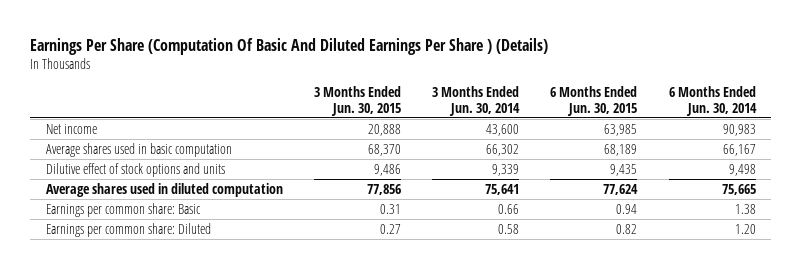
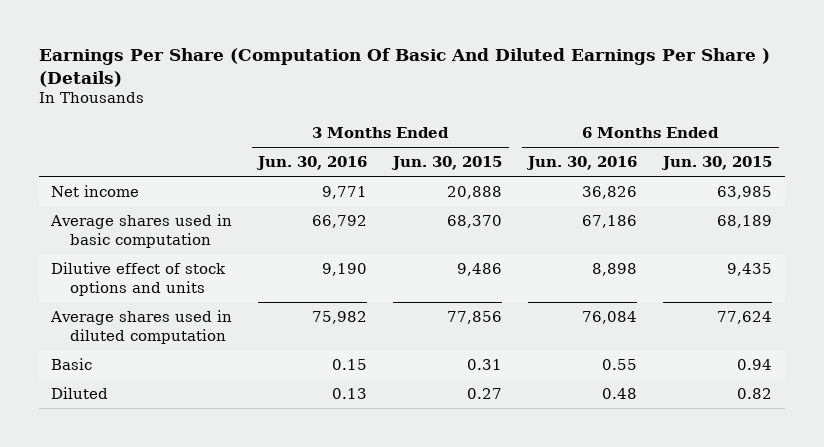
[432,86,521,116] 3 Months Ended Jun. 30, 2014 -> none
[668,86,757,116] 6 Months Ended Jun. 30, 2014 -> none
none -> [256,156,368,171] Jun. 30, 2016
none -> [526,156,638,171] Jun. 30, 2016
[45,202,201,217] Earnings per common share: Basic -> [51,357,93,370] Basic
[45,222,211,237] Earnings per common share: Diluted -> [51,386,109,399] Diluted

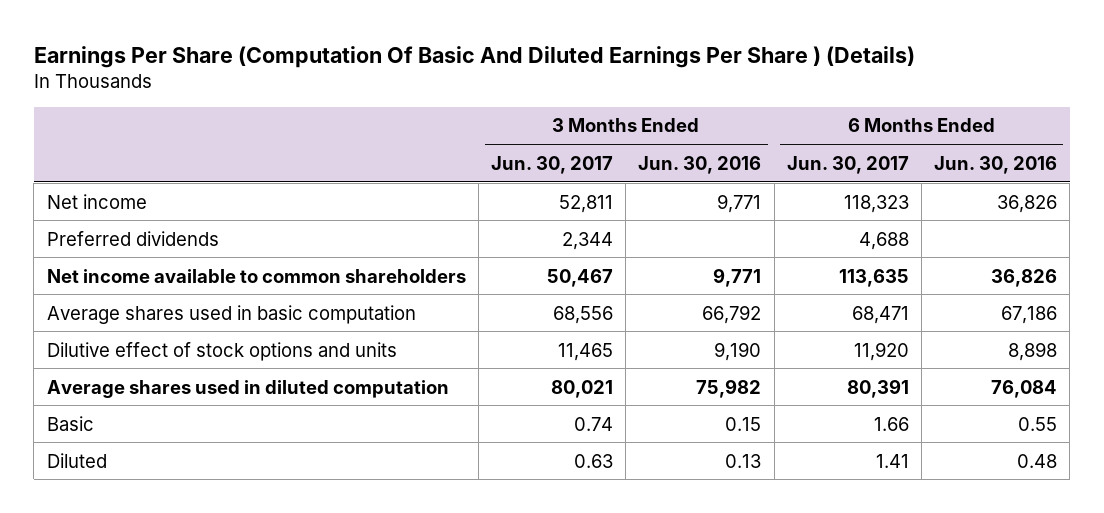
[391,156,503,171] Jun. 30, 2015 -> none
[661,156,773,171] Jun. 30, 2015 -> none
none -> [491,155,614,174] Jun. 30, 2017
none -> [786,155,909,174] Jun. 30, 2017
none -> [46,230,219,246] Preferred dividends
none -> [46,268,466,283] Net income available to common shareholders

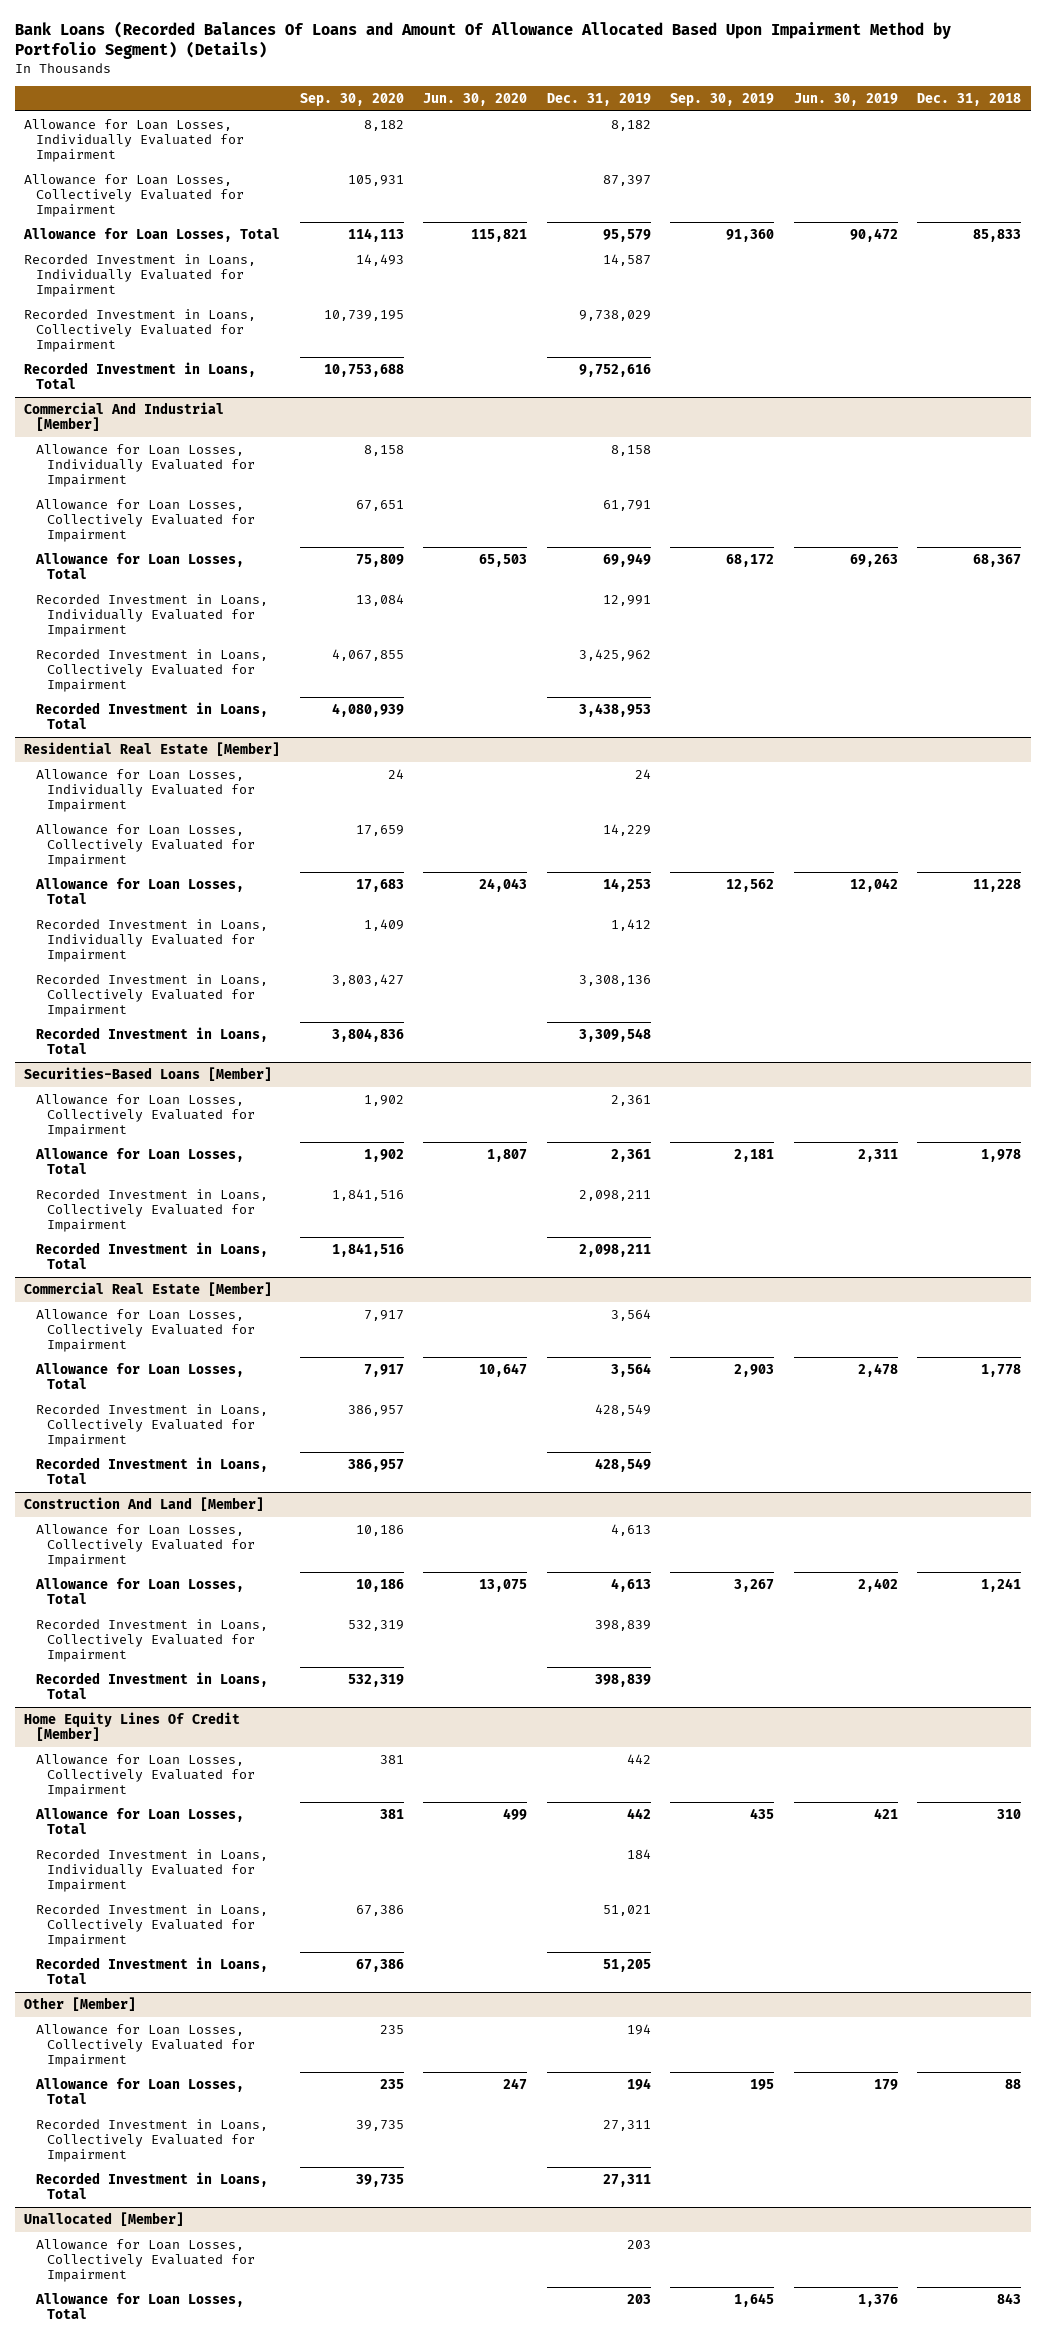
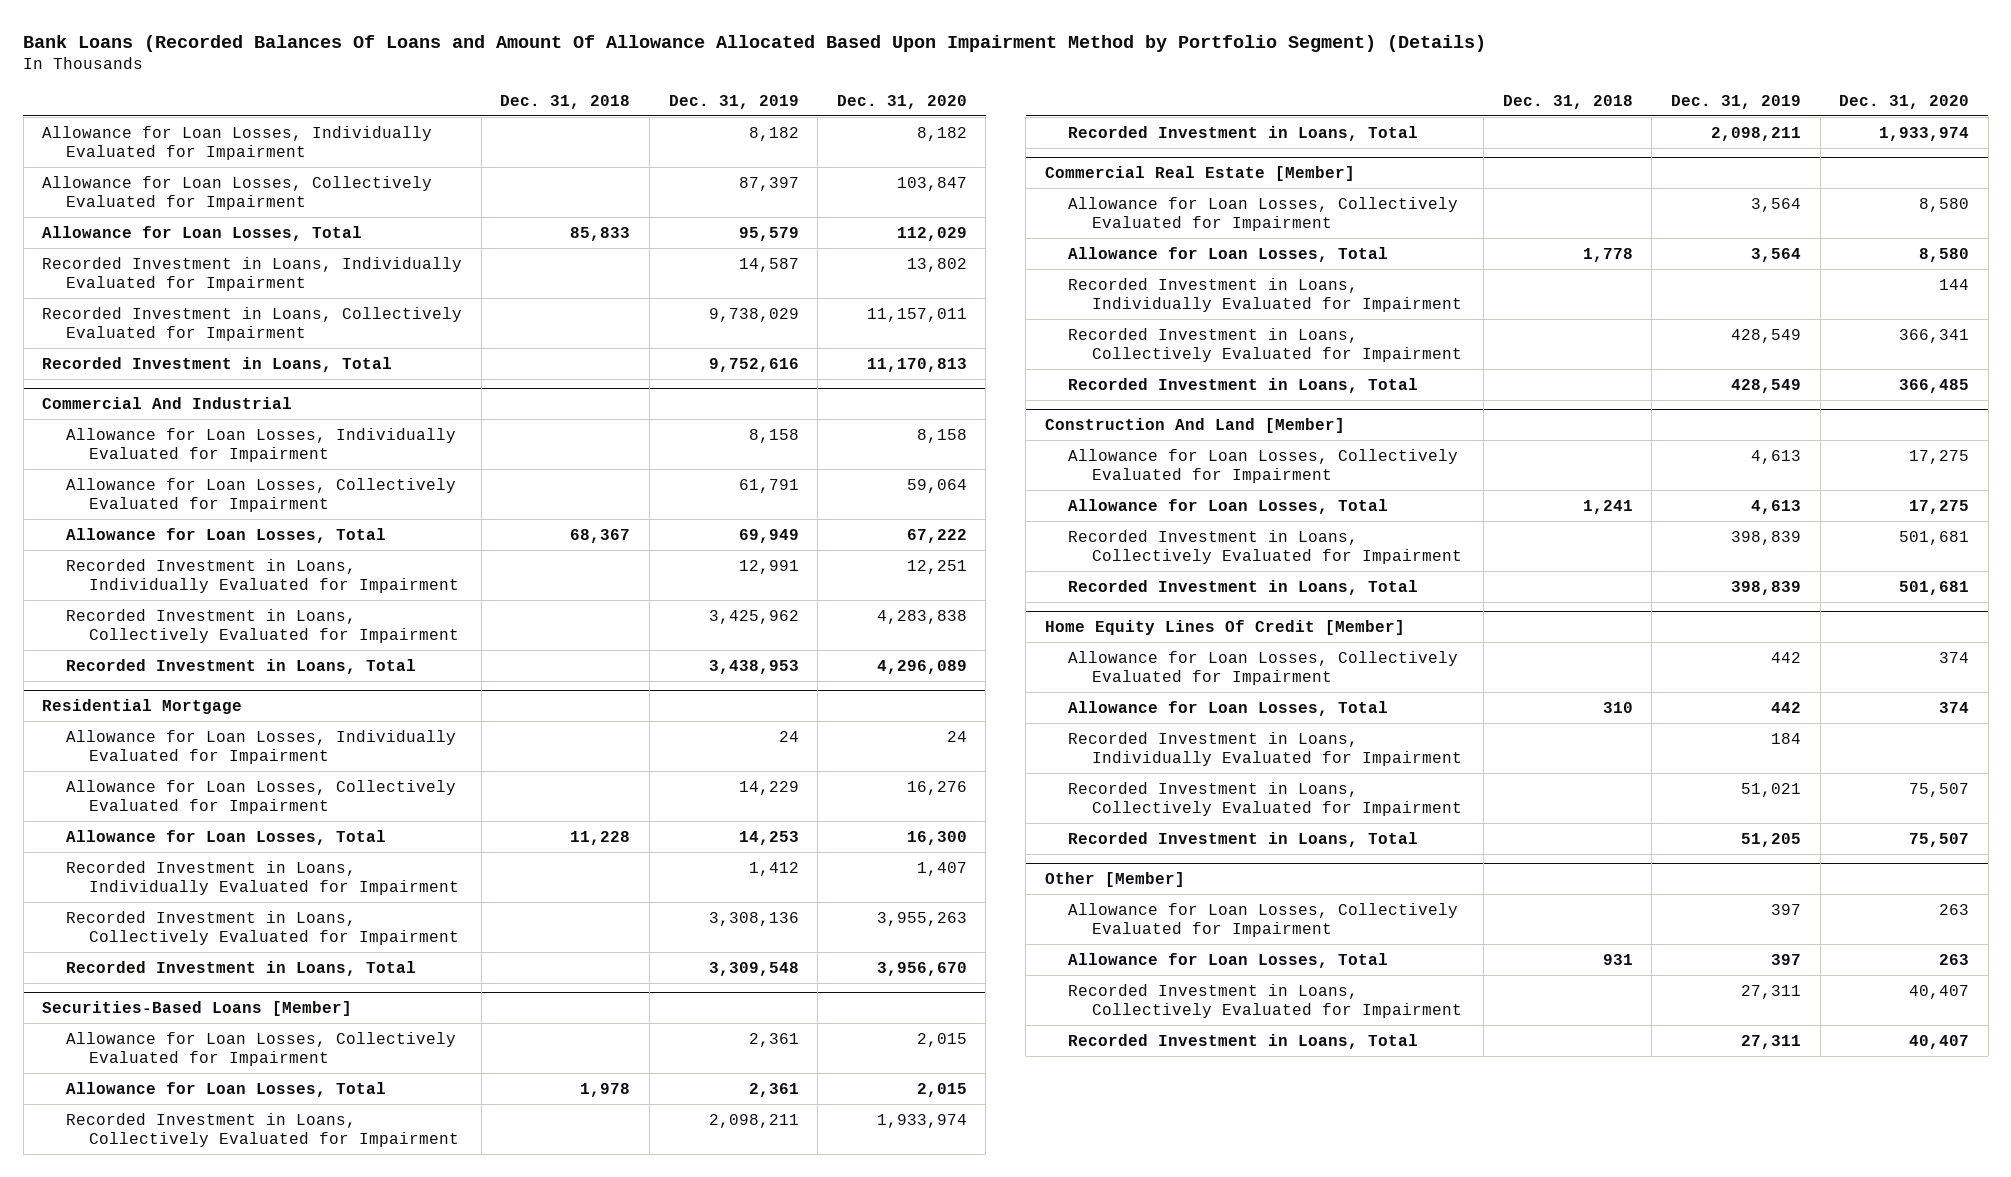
[299,92,404,106] Sep. 30, 2020 -> none
[423,92,528,106] Jun. 30, 2020 -> none
[670,92,775,106] Sep. 30, 2019 -> none
[793,92,898,106] Jun. 30, 2019 -> none
none -> [836,94,967,109] Dec. 31, 2020
[24,401,225,432] Commercial And Industrial [Member] -> [42,397,293,410] Commercial And Industrial
[24,741,281,756] Residential Real Estate [Member] -> [42,699,243,715] Residential Mortgage
none -> [1068,277,1462,313] Recorded Investment in Loans, Individually Evaluated for Impairment
[626,2023,651,2035] 194 -> [1770,903,1801,915] 397
[626,2077,651,2090] 194 -> [1770,953,1801,965] 397
[1005,2078,1022,2089] 88 -> [1602,953,1633,965] 931
[24,2211,185,2226] Unallocated [Member] -> none
[35,2238,255,2283] Allowance for Loan Losses, Collectively Evaluated for Impairment -> none
[34,2292,244,2320] Allowance for Loan Losses, Total -> none

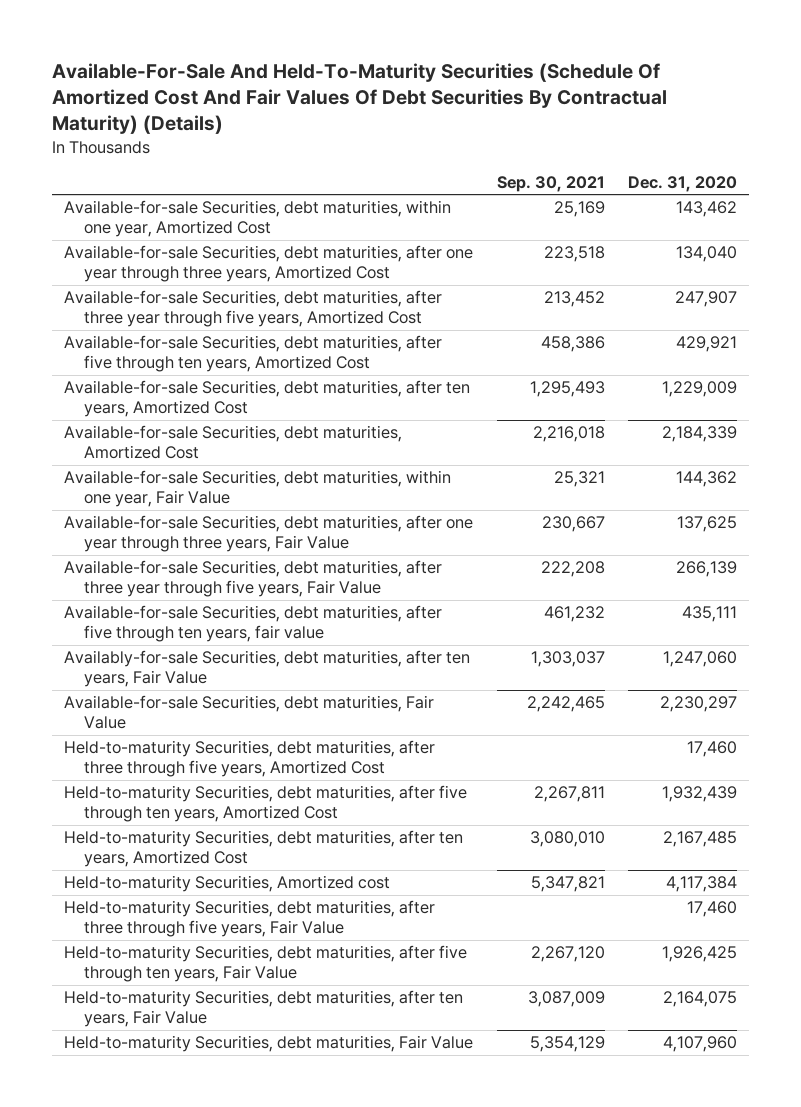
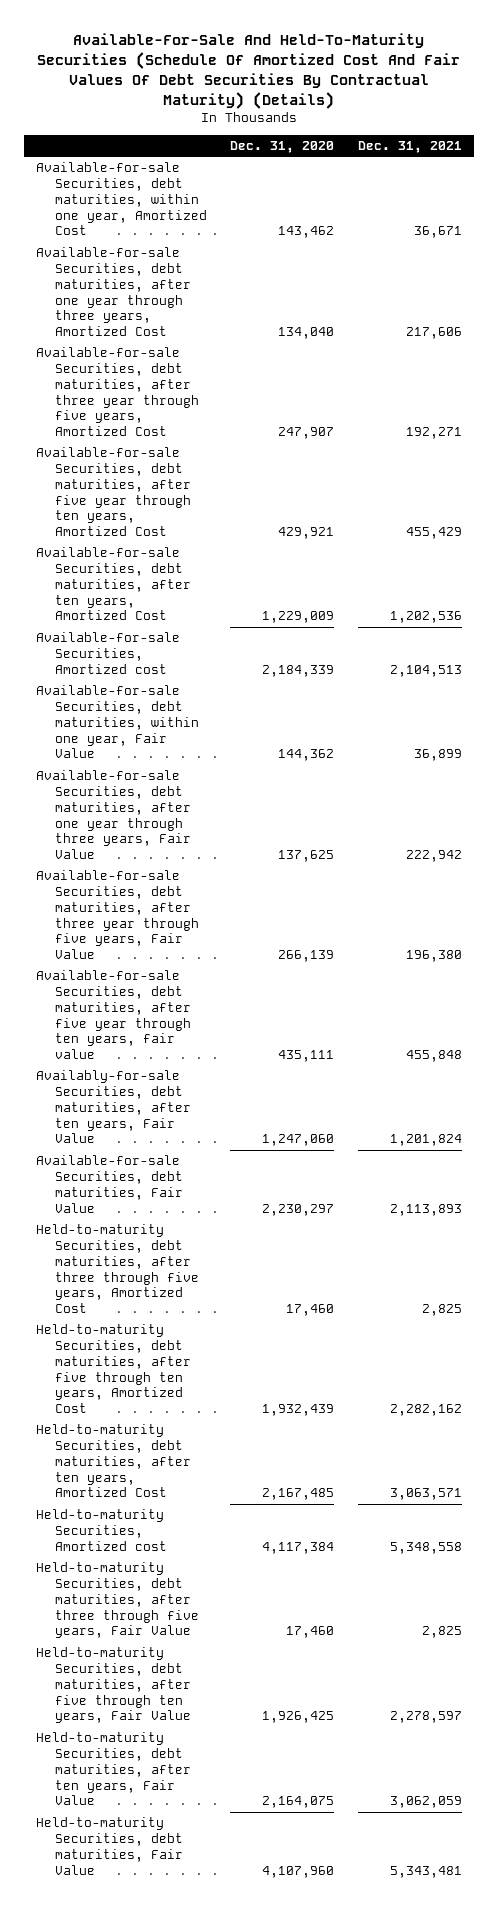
[496,175,605,192] Sep. 30, 2021 -> none
none -> [358,141,463,154] Dec. 31, 2021
[64,335,443,373] Available-for-sale Securities, debt maturities, after five through ten years, Amortized Cost -> [36,447,191,537] Available-for-sale Securities, debt maturities, after five year through ten years, Amortized Cost
[64,425,403,460] Available-for-sale Securities, debt maturities, Amortized Cost -> [36,632,181,674] Available-for-sale Securities, Amortized cost
[64,605,443,643] Available-for-sale Securities, debt maturities, after five through ten years, fair value -> [36,970,191,1060] Available-for-sale Securities, debt maturities, after five year through ten years, fair value

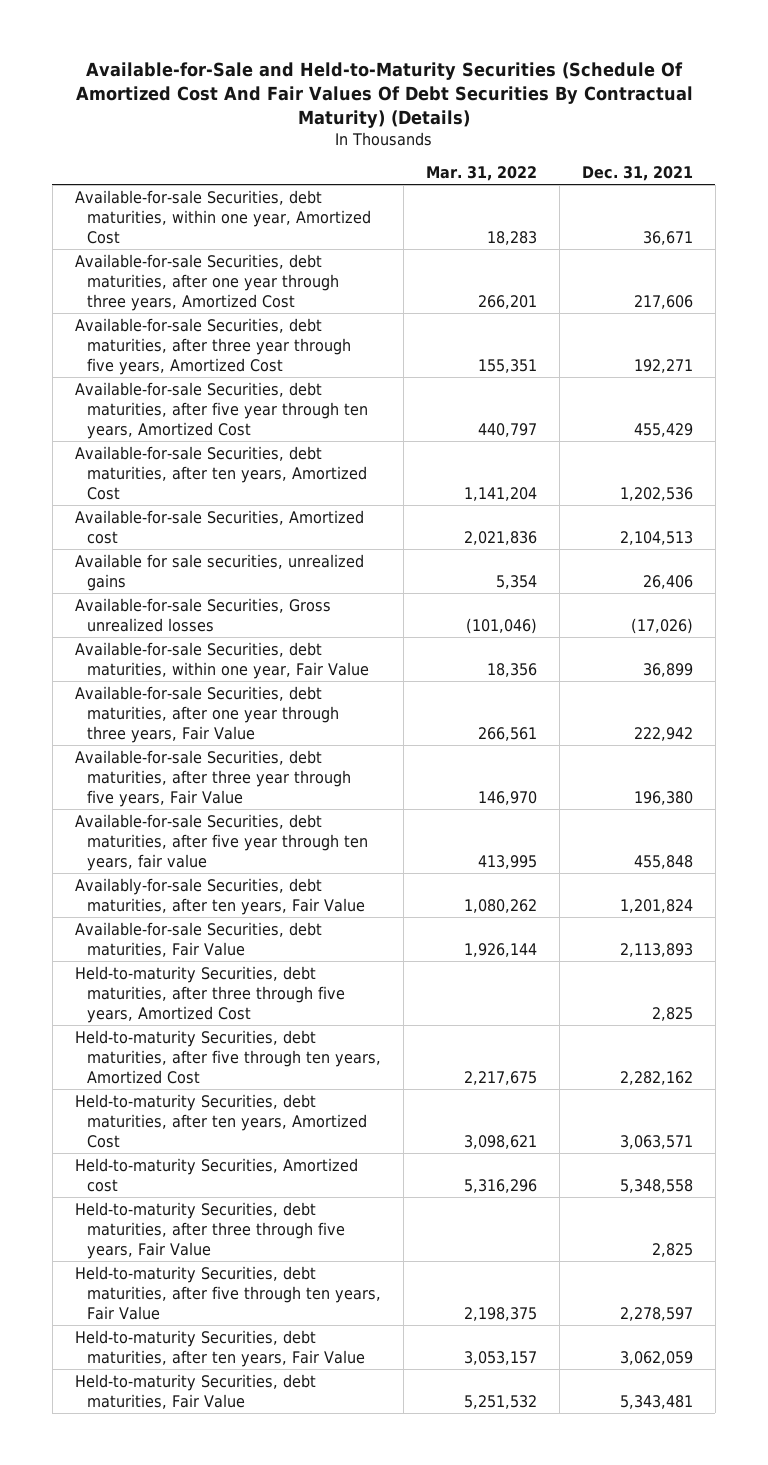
[37,32,461,109] Available-For-Sale And Held-To-Maturity Securities (Schedule Of Amortized Cost And Fair Values Of Debt Securities By Contractual Maturity) (Details) -> [75,62,693,129] Available-for-Sale and Held-to-Maturity Securities (Schedule Of Amortized Cost And Fair Values Of Debt Securities By Contractual Maturity) (Details)
[230,141,335,154] Dec. 31, 2020 -> none
none -> [426,166,538,182] Mar. 31, 2022
none -> [74,553,364,591] Available for sale securities, unrealized gains
none -> [74,597,331,632] Available-for-sale Securities, Gross unrealized losses

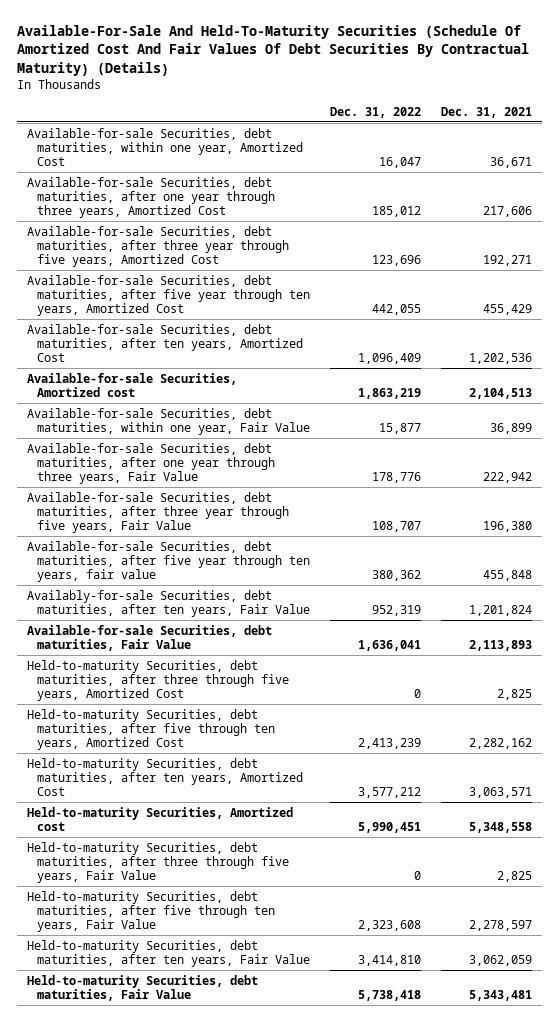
[75,62,693,129] Available-for-Sale and Held-to-Maturity Securities (Schedule Of Amortized Cost And Fair Values Of Debt Securities By Contractual Maturity) (Details) -> [16,24,529,76] Available-For-Sale And Held-To-Maturity Securities (Schedule Of Amortized Cost And Fair Values Of Debt Securities By Contractual Maturity) (Details)
[426,166,538,182] Mar. 31, 2022 -> none
none -> [329,106,421,118] Dec. 31, 2022
[74,553,364,591] Available for sale securities, unrealized gains -> none
[74,597,331,632] Available-for-sale Securities, Gross unrealized losses -> none

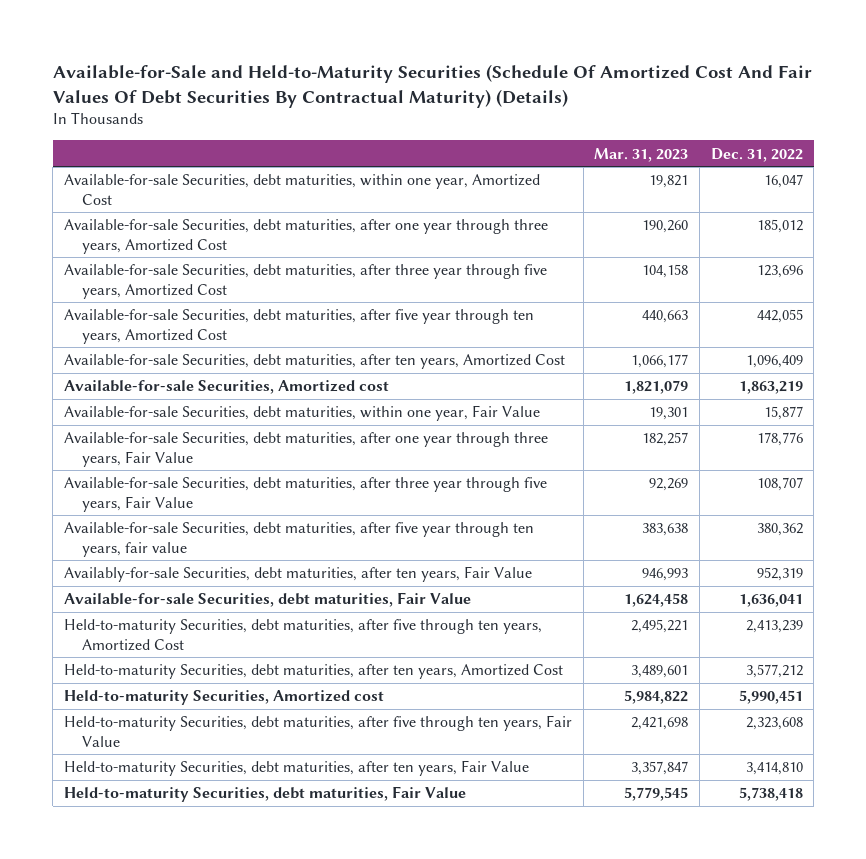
[16,24,529,76] Available-For-Sale And Held-To-Maturity Securities (Schedule Of Amortized Cost And Fair Values Of Debt Securities By Contractual Maturity) (Details) -> [52,63,812,108] Available-for-Sale and Held-to-Maturity Securities (Schedule Of Amortized Cost And Fair Values Of Debt Securities By Contractual Maturity) (Details)
[440,106,532,118] Dec. 31, 2021 -> none
none -> [594,147,689,162] Mar. 31, 2023
[26,659,289,702] Held-to-maturity Securities, debt maturities, after three through five years, Amortized Cost -> none
[26,841,289,884] Held-to-maturity Securities, debt maturities, after three through five years, Fair Value -> none

